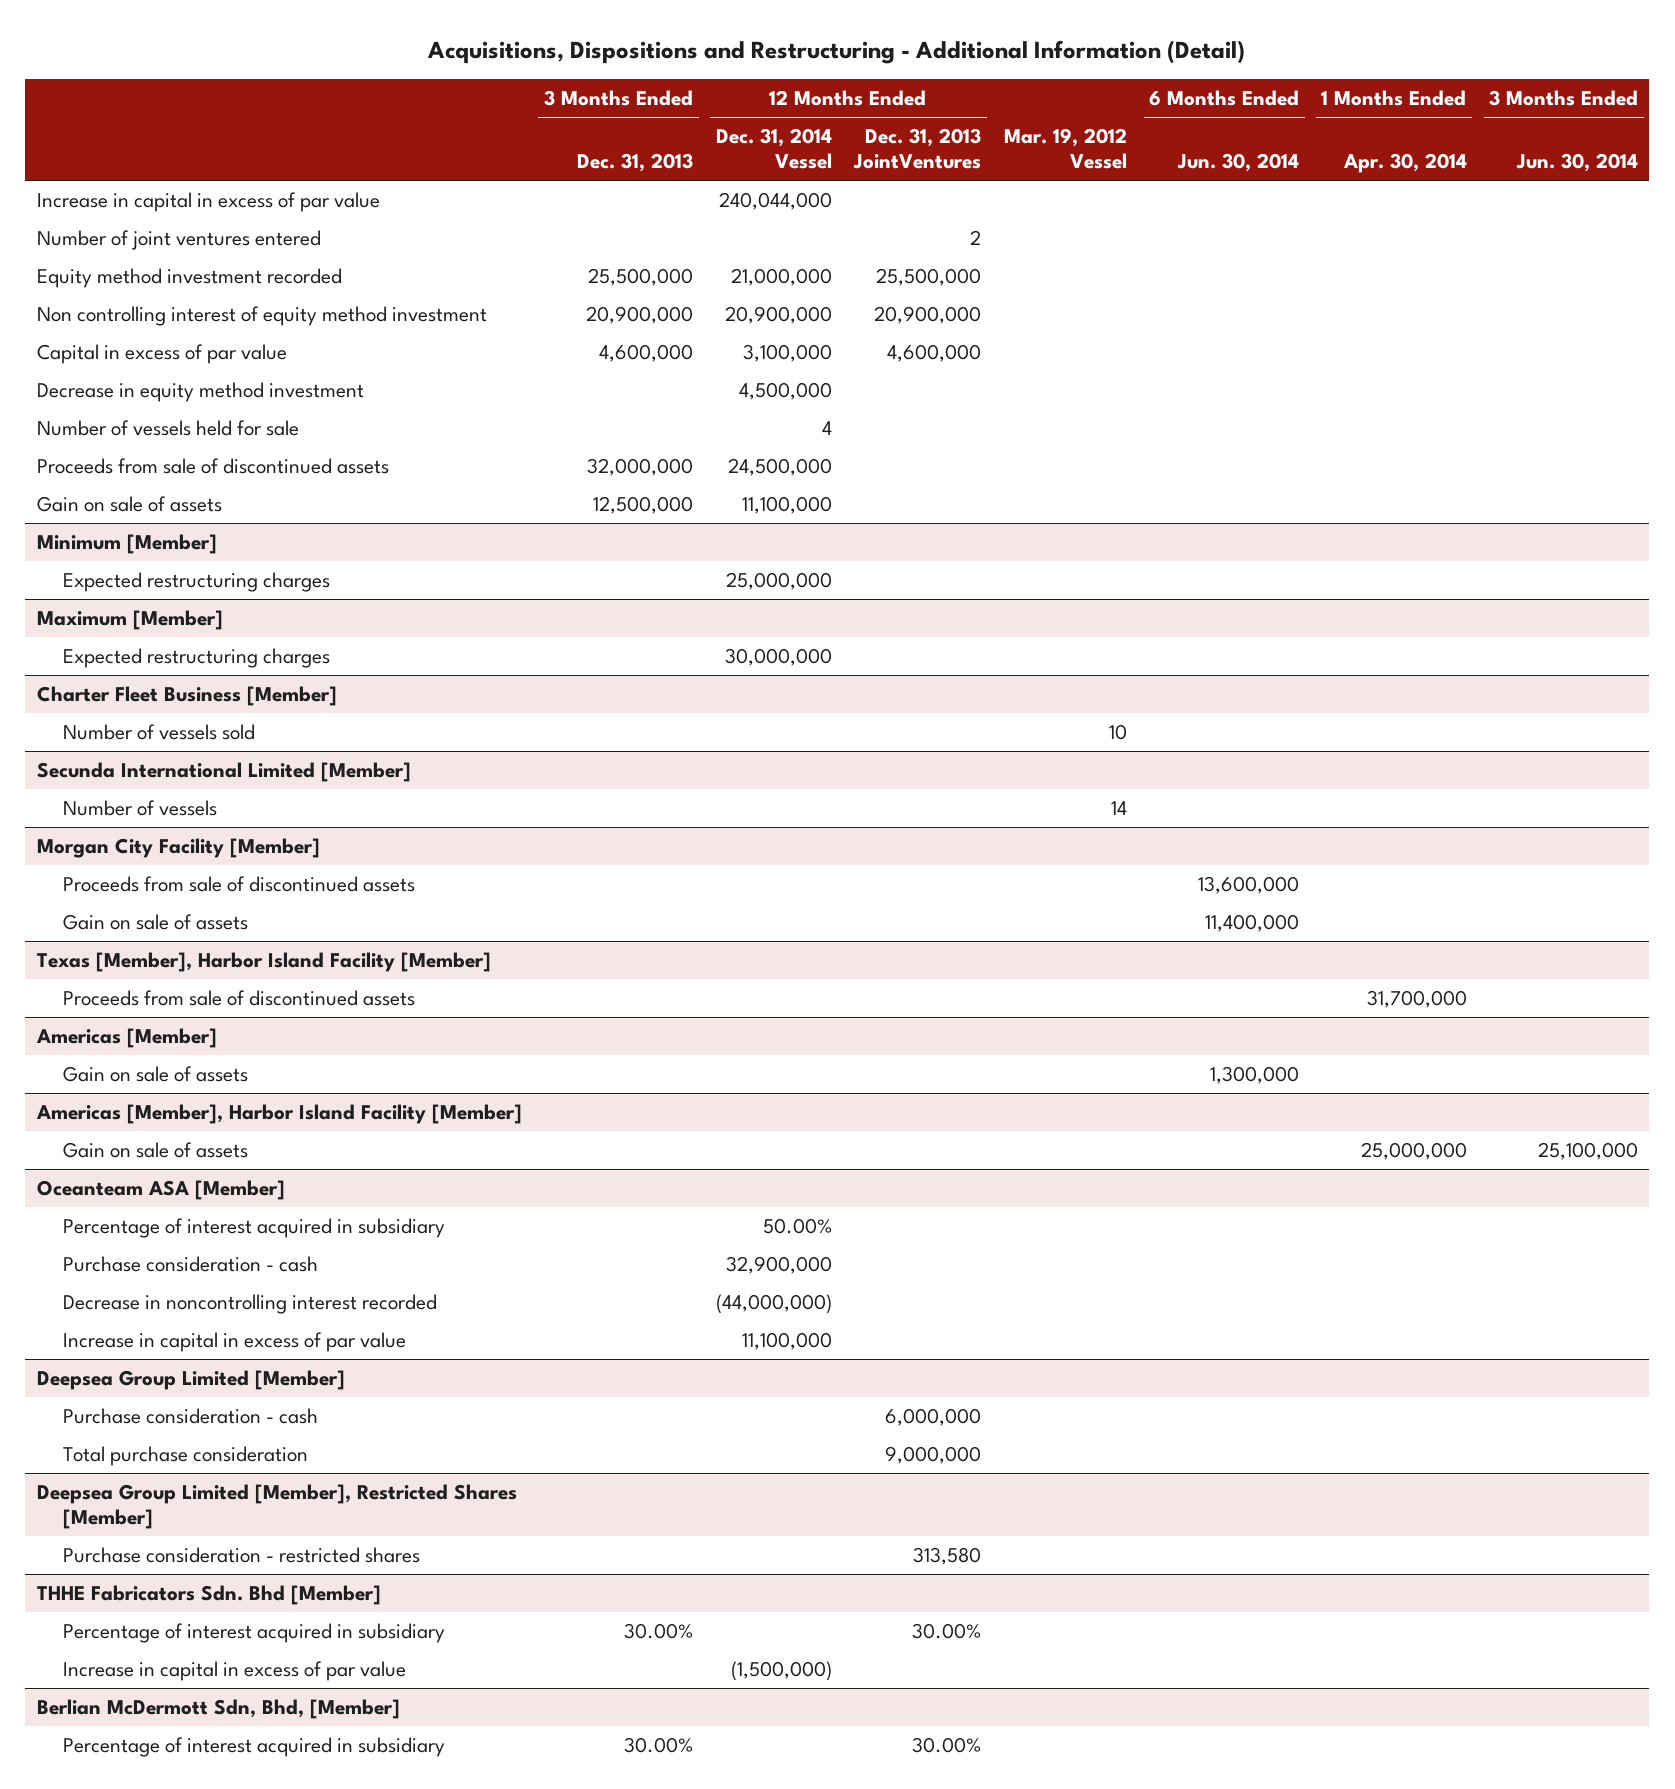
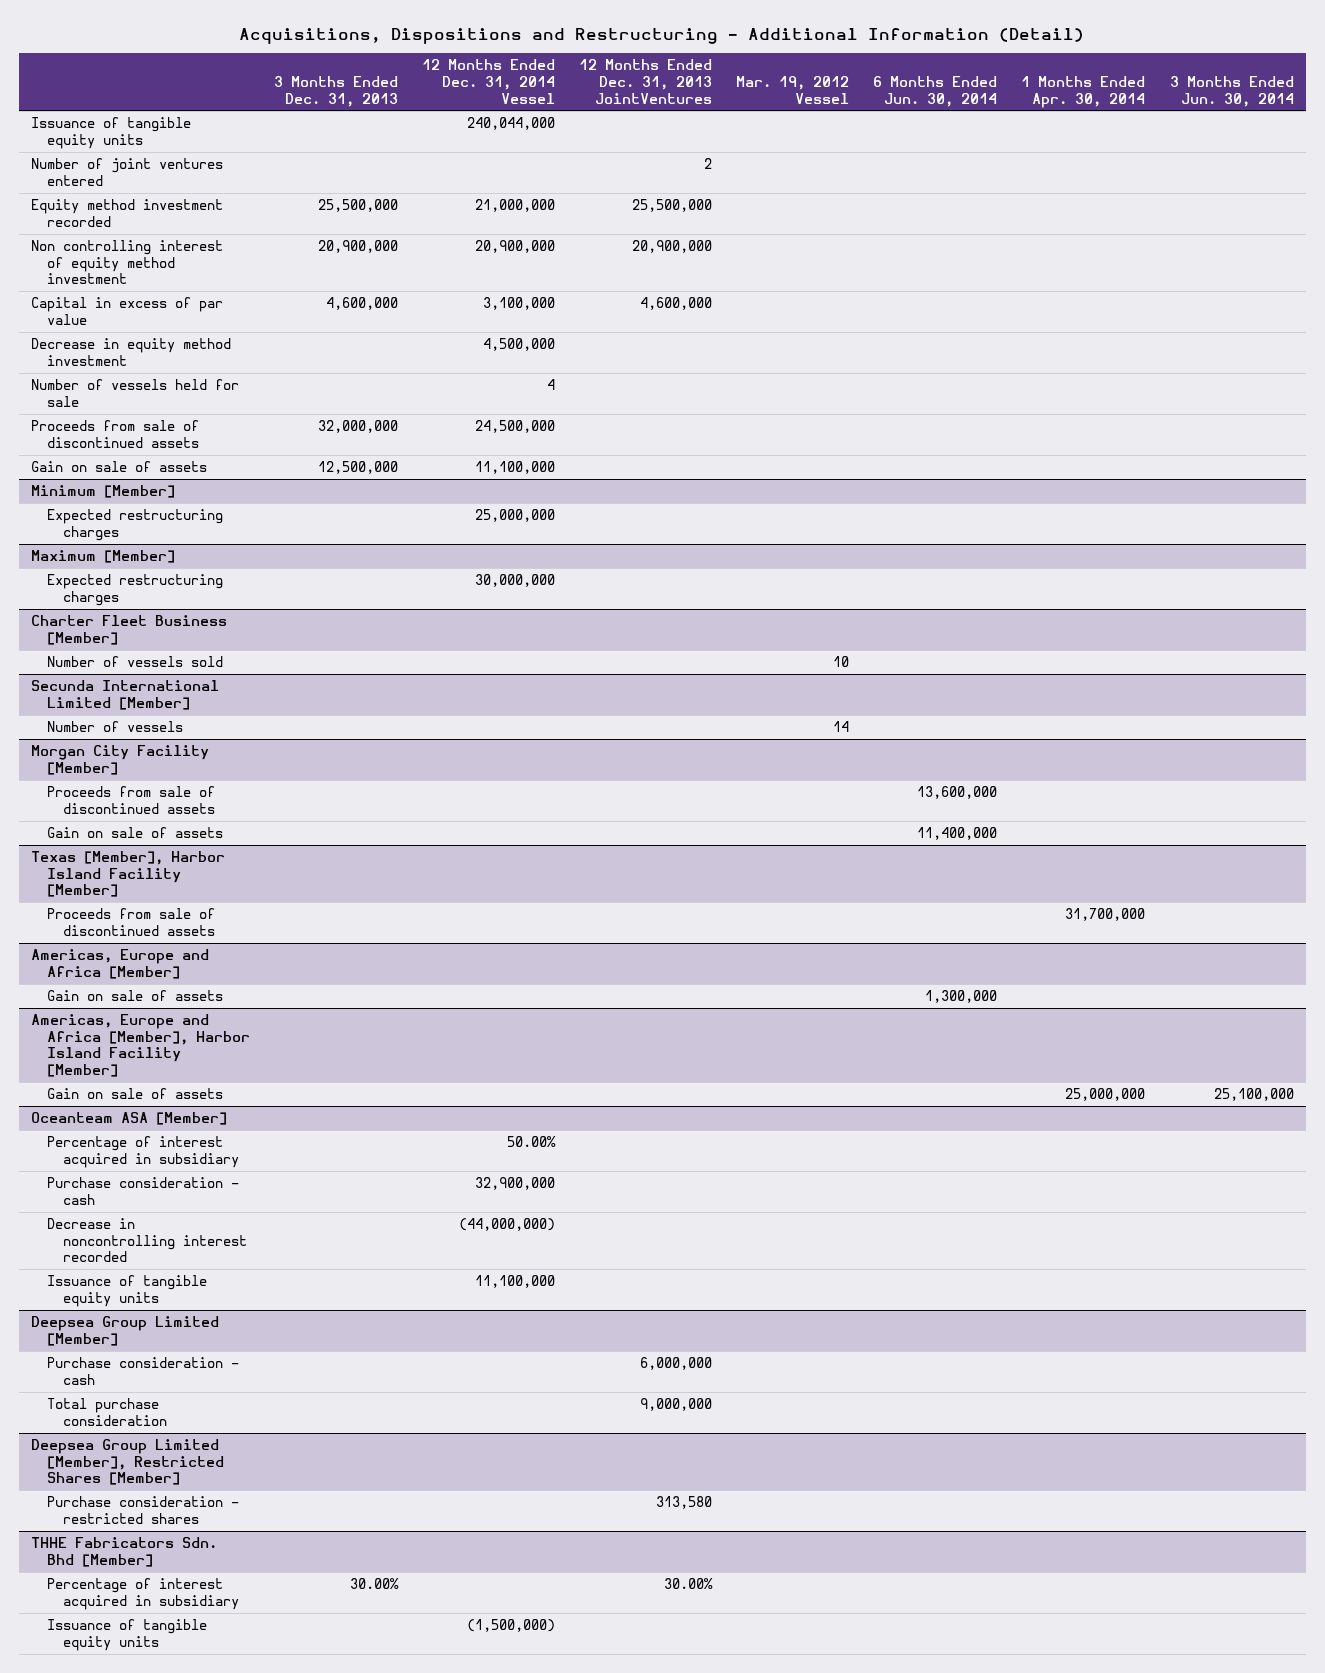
[36,192,380,213] Increase in capital in excess of par value -> [31,117,192,149] Issuance of tangible equity units
[35,1028,217,1049] Americas [Member] -> [31,949,210,979] Americas, Europe and Africa [Member]
[35,1104,522,1125] Americas [Member], Harbor Island Facility [Member] -> [31,1014,251,1078] Americas, Europe and Africa [Member], Harbor Island Facility [Member]
[63,1332,407,1353] Increase in capital in excess of par value -> [47,1275,208,1307] Issuance of tangible equity units
[36,1699,400,1720] Berlian McDermott Sdn, Bhd, [Member] -> none
[63,1737,446,1758] Percentage of interest acquired in subsidiary -> none
[63,1661,407,1682] Increase in capital in excess of par value -> [47,1619,208,1651] Issuance of tangible equity units

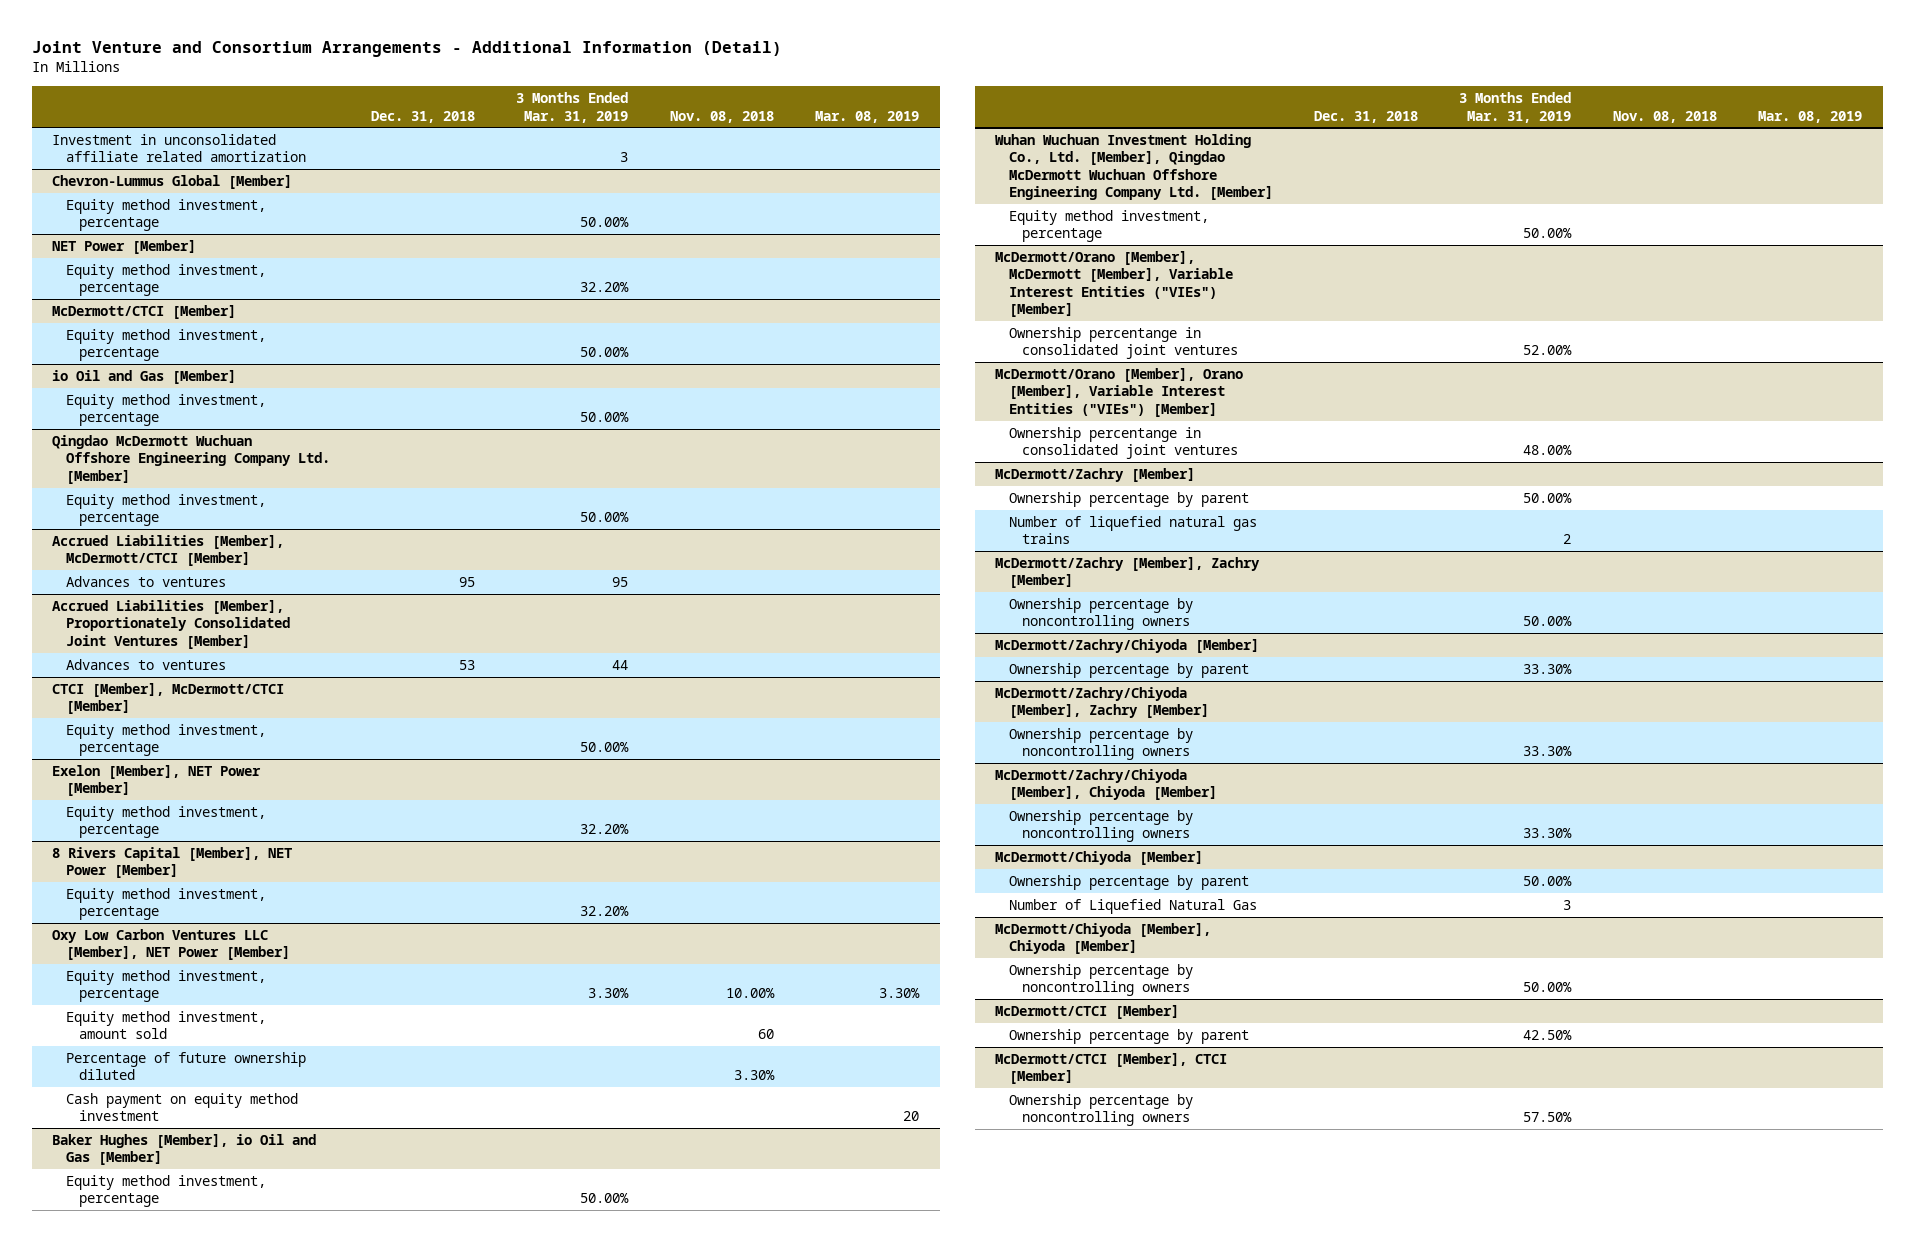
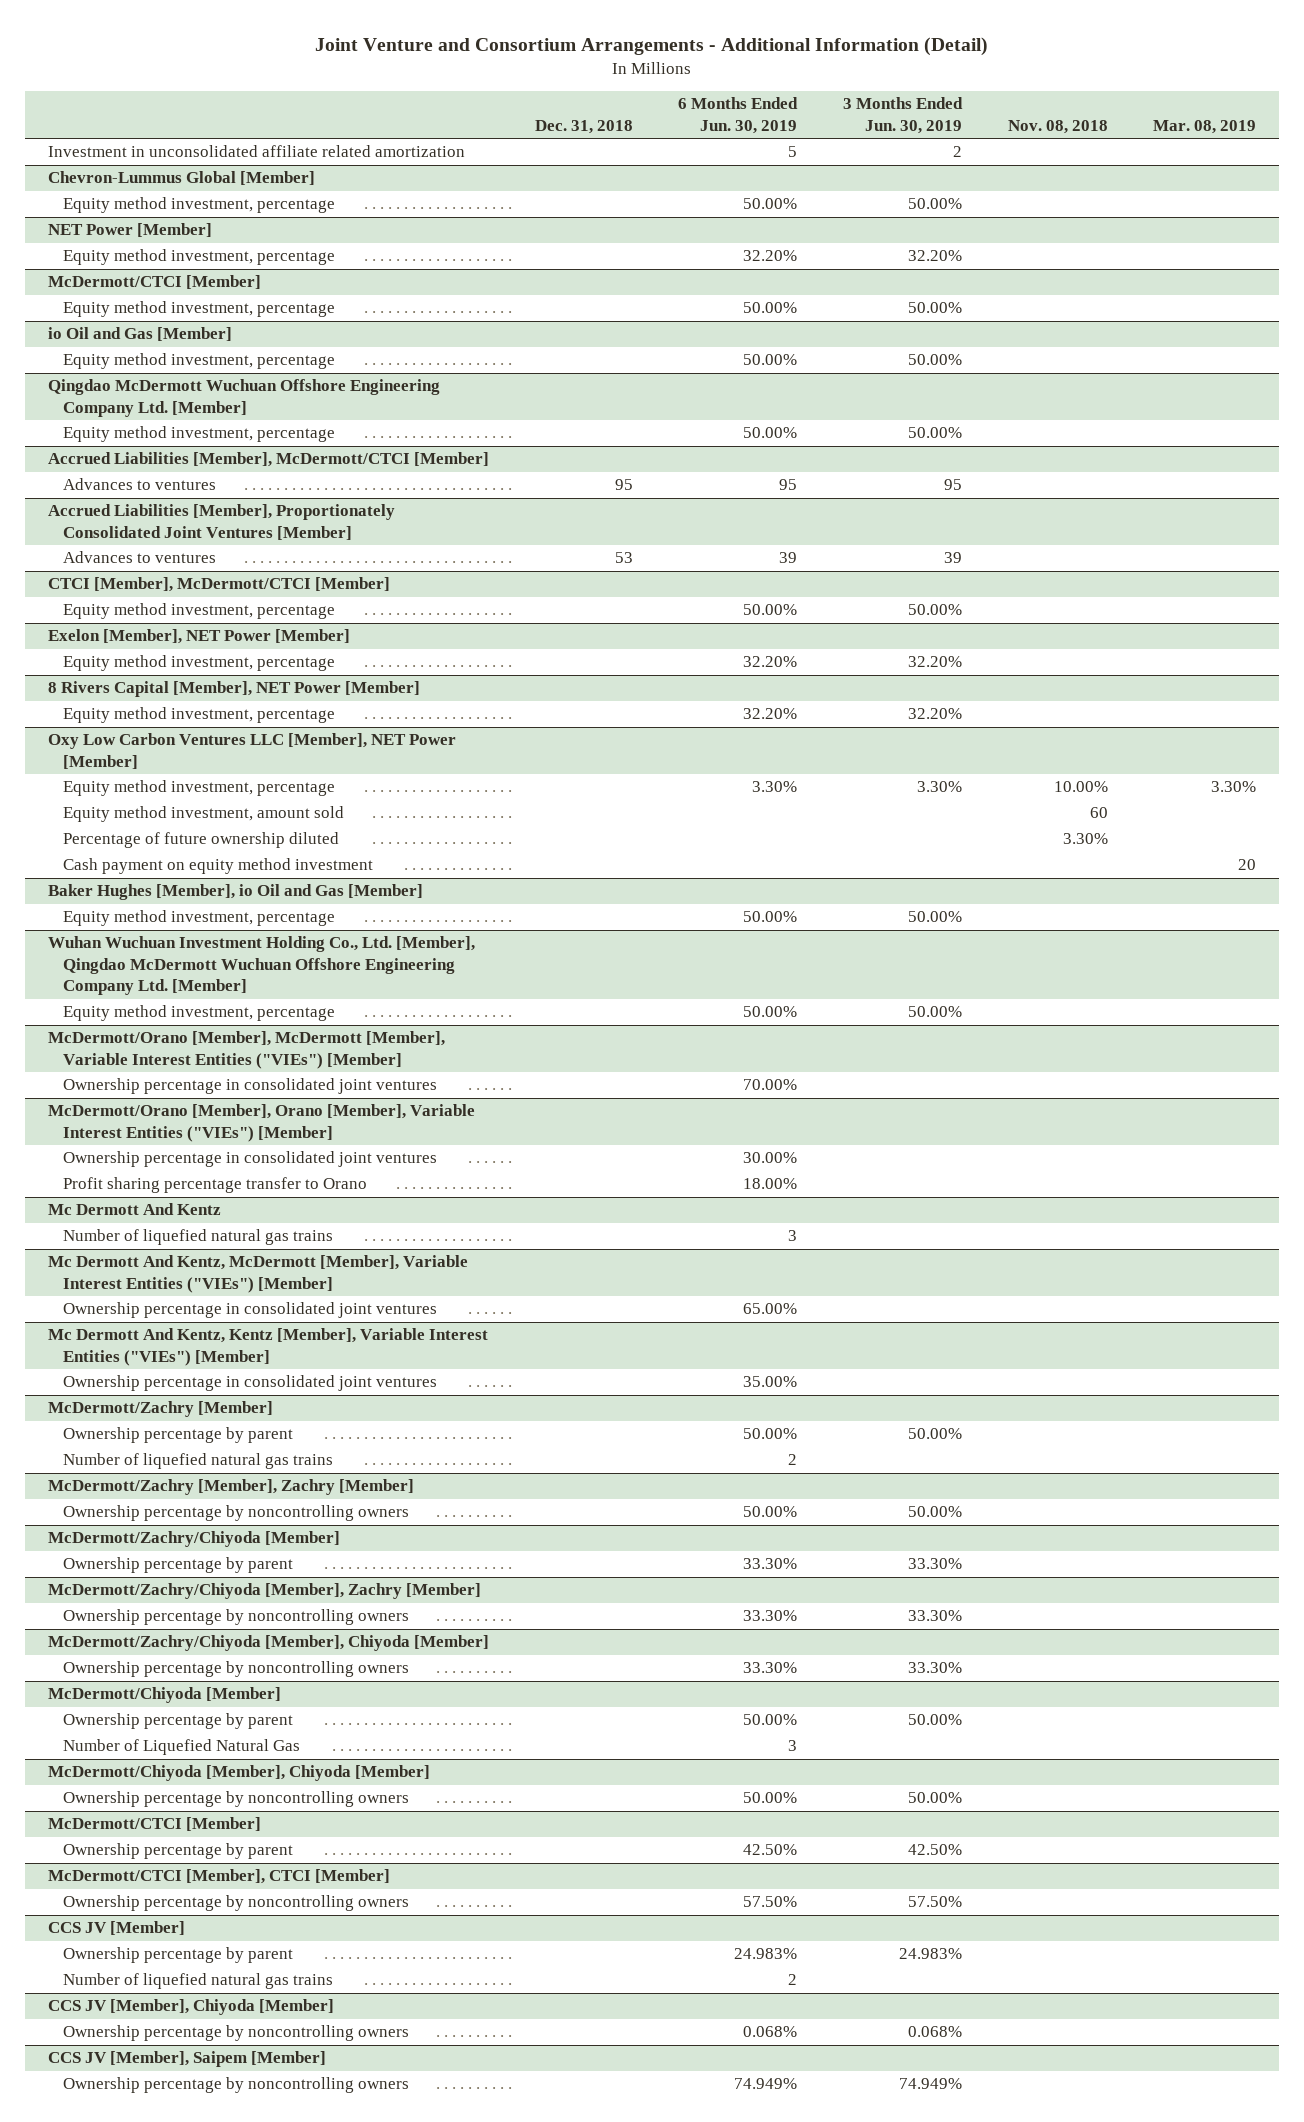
[516,92,629,123] 3 Months Ended Mar. 31, 2019 -> none
none -> [678,97,799,134] 6 Months Ended Jun. 30, 2019
none -> [842,97,963,134] 3 Months Ended Jun. 30, 2019
[1008,326,1238,360] Ownership percentange in consolidated joint ventures -> [62,1078,437,1095] Ownership percentage in consolidated joint ventures
[1008,426,1238,460] Ownership percentange in consolidated joint ventures -> [62,1151,437,1168] Ownership percentage in consolidated joint ventures
none -> [62,1177,367,1194] Profit sharing percentage transfer to Orano
none -> [47,1203,221,1216] Mc Dermott And Kentz
none -> [62,1229,333,1246] Number of liquefied natural gas trains
none -> [47,1255,468,1293] Mc Dermott And Kentz, McDermott [Member], Variable Interest Entities ("VIEs") [Member]
none -> [62,1302,437,1319] Ownership percentage in consolidated joint ventures
none -> [47,1328,488,1366] Mc Dermott And Kentz, Kentz [Member], Variable Interest Entities ("VIEs") [Member]
none -> [62,1375,437,1392] Ownership percentage in consolidated joint ventures
none -> [47,1921,185,1936] CCS JV [Member]
none -> [62,1947,293,1964] Ownership percentage by parent
none -> [62,1973,333,1990] Number of liquefied natural gas trains
none -> [47,1999,334,2016] CCS JV [Member], Chiyoda [Member]
none -> [62,2025,409,2042] Ownership percentage by noncontrolling owners
none -> [47,2051,326,2068] CCS JV [Member], Saipem [Member]
none -> [62,2077,409,2094] Ownership percentage by noncontrolling owners

